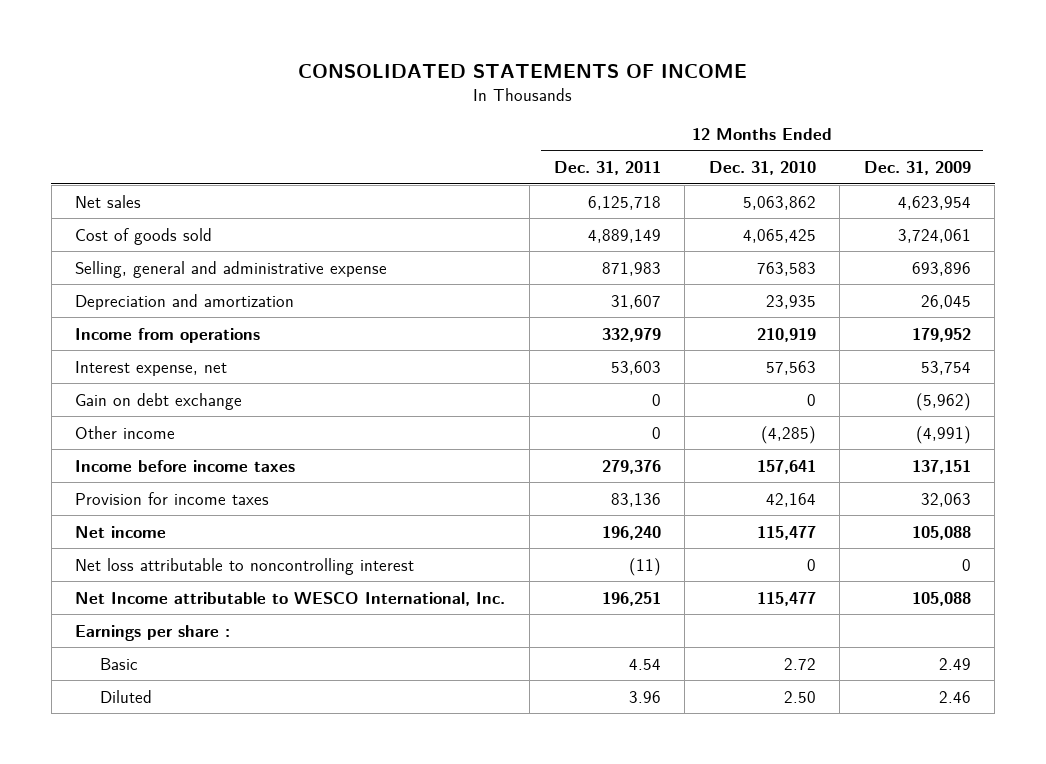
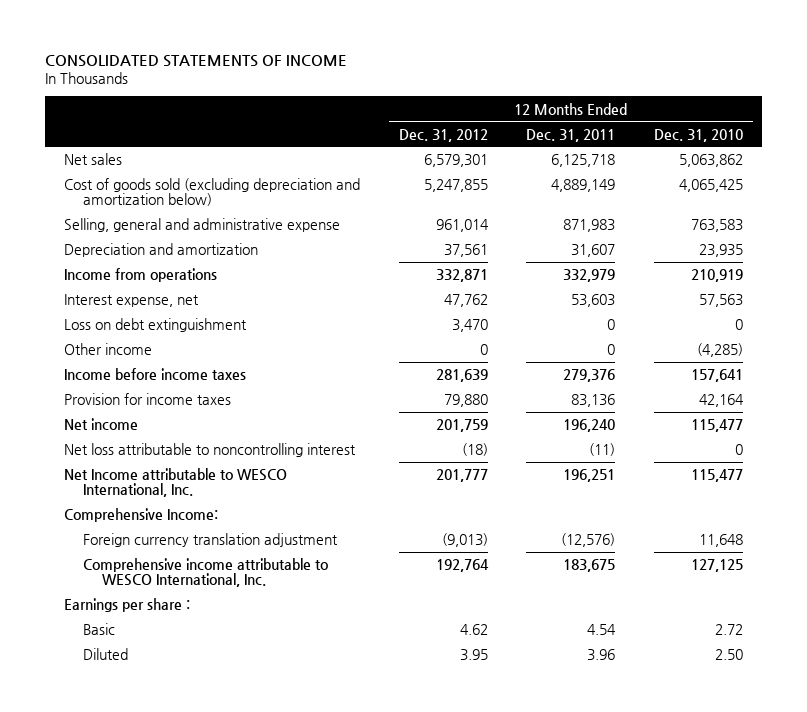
[863,161,971,176] Dec. 31, 2009 -> none
none -> [398,128,488,142] Dec. 31, 2012
[75,227,213,245] Cost of goods sold -> [64,178,361,207] Cost of goods sold (excluding depreciation and amortization below)
[75,392,243,410] Gain on debt exchange -> [64,318,248,333] Loss on debt extinguishment
none -> [64,508,219,523] Comprehensive Income:
none -> [82,533,338,548] Foreign currency translation adjustment
none -> [82,558,328,588] Comprehensive income attributable to WESCO International, Inc.

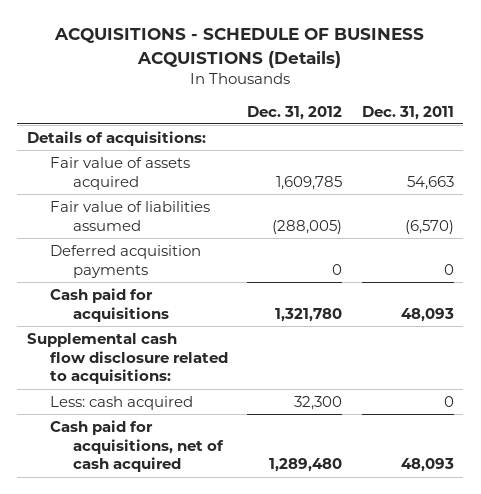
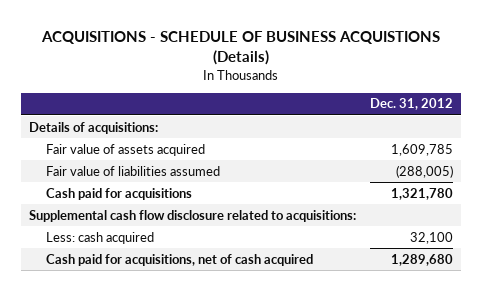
[361,105,454,120] Dec. 31, 2011 -> none
[50,244,202,278] Deferred acquisition payments -> none
[294,395,343,410] 32,300 -> [410,231,454,244] 32,100
[269,458,343,473] 1,289,480 -> [391,253,454,266] 1,289,680

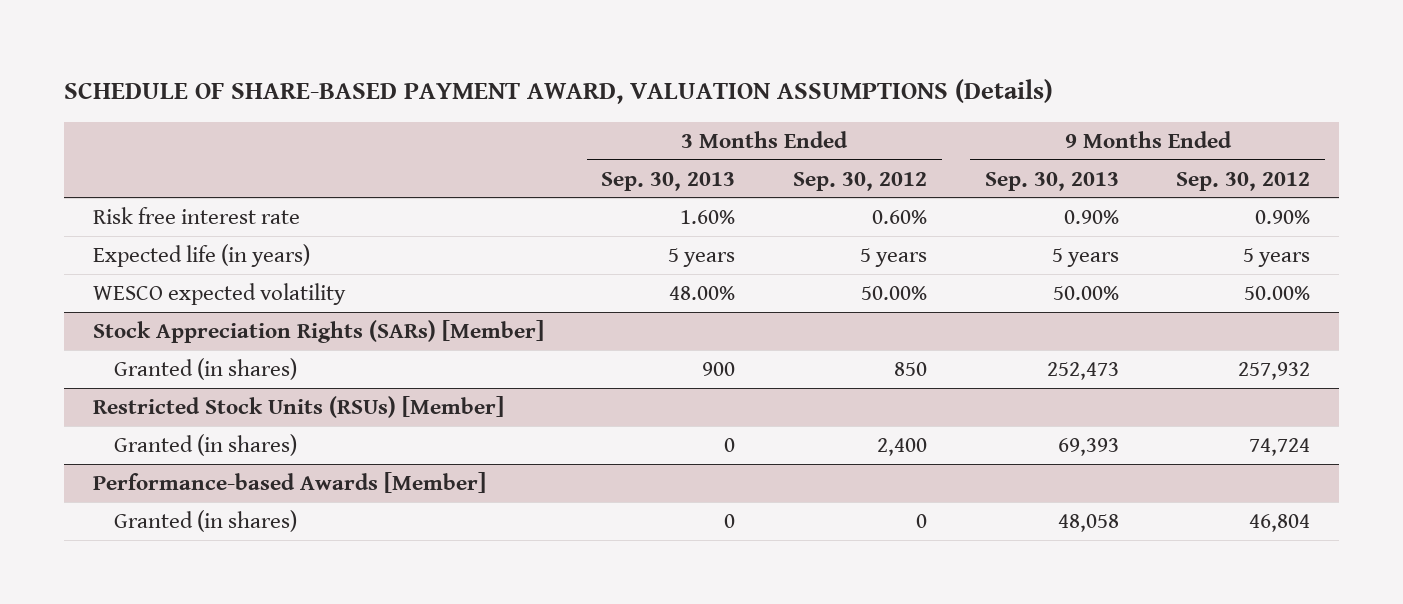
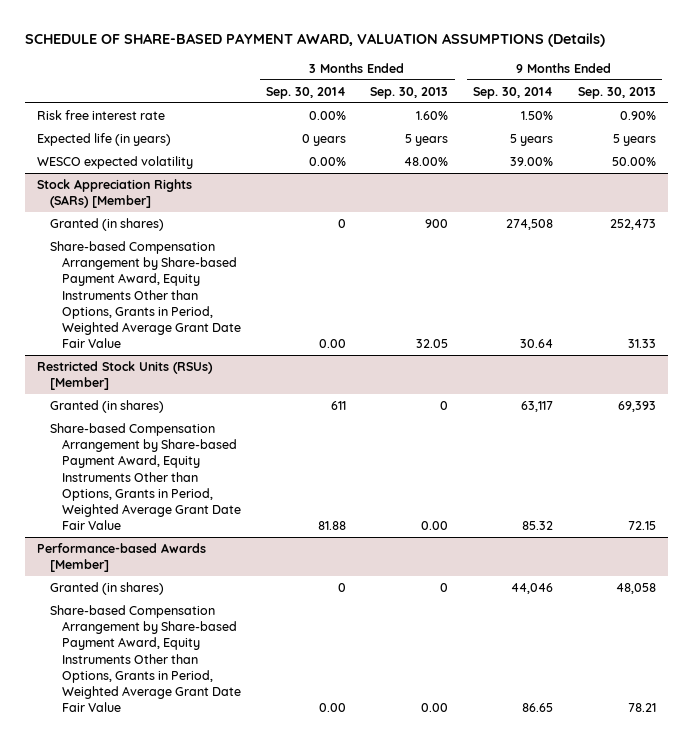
[793,171,928,191] Sep. 30, 2012 -> none
[1176,171,1311,191] Sep. 30, 2012 -> none
none -> [265,86,346,99] Sep. 30, 2014
none -> [473,86,554,99] Sep. 30, 2014
none -> [49,240,242,349] Share-based Compensation Arrangement by Share-based Payment Award, Equity Instruments Other than Options, Grants in Period, Weighted Average Grant Date Fair Value
none -> [49,422,242,531] Share-based Compensation Arrangement by Share-based Payment Award, Equity Instruments Other than Options, Grants in Period, Weighted Average Grant Date Fair Value
none -> [49,604,242,713] Share-based Compensation Arrangement by Share-based Payment Award, Equity Instruments Other than Options, Grants in Period, Weighted Average Grant Date Fair Value

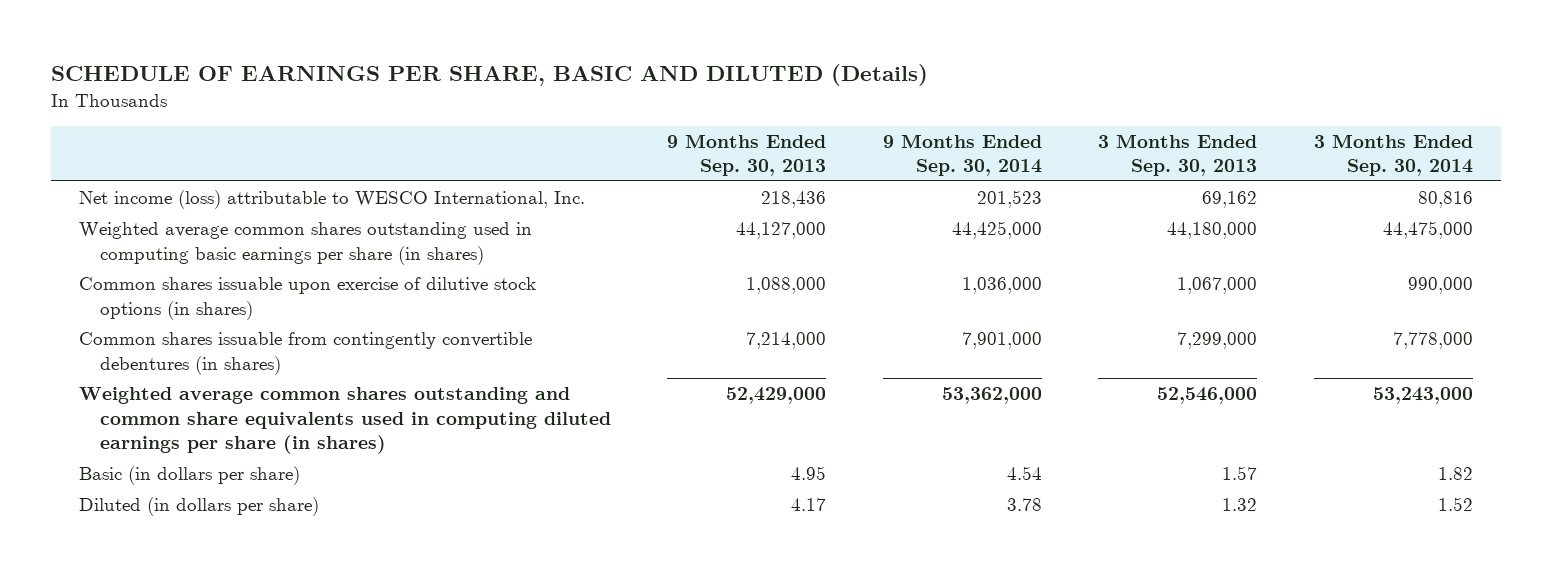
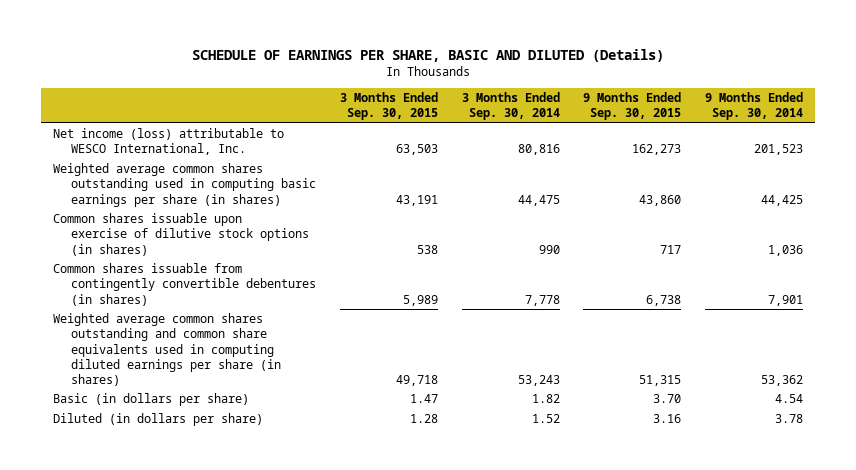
[667,133,827,177] 9 Months Ended Sep. 30, 2013 -> none
[1098,133,1258,177] 3 Months Ended Sep. 30, 2013 -> none
none -> [339,92,438,121] 3 Months Ended Sep. 30, 2015
none -> [583,92,682,121] 9 Months Ended Sep. 30, 2015
[951,220,1042,239] 44,425,000 -> [761,194,804,206] 44,425
[1382,220,1473,239] 44,475,000 -> [517,194,560,206] 44,475
[961,276,1042,294] 1,036,000 -> [768,244,804,256] 1,036
[1407,276,1473,294] 990,000 -> [538,244,560,254] 990
[961,331,1042,349] 7,901,000 -> [768,294,804,306] 7,901
[1392,331,1473,349] 7,778,000 -> [524,294,560,306] 7,778
[941,386,1042,404] 53,362,000 -> [761,374,804,386] 53,362
[1372,386,1473,404] 53,243,000 -> [517,374,560,386] 53,243

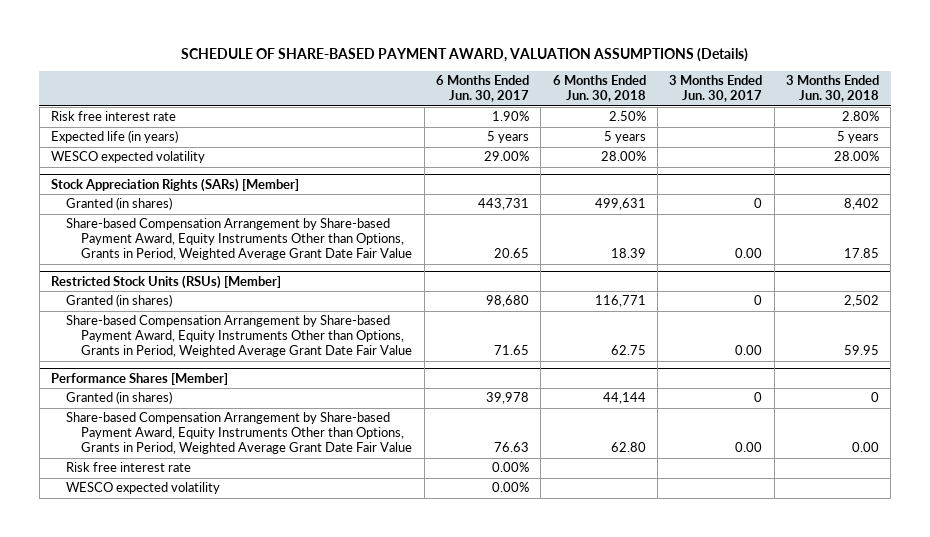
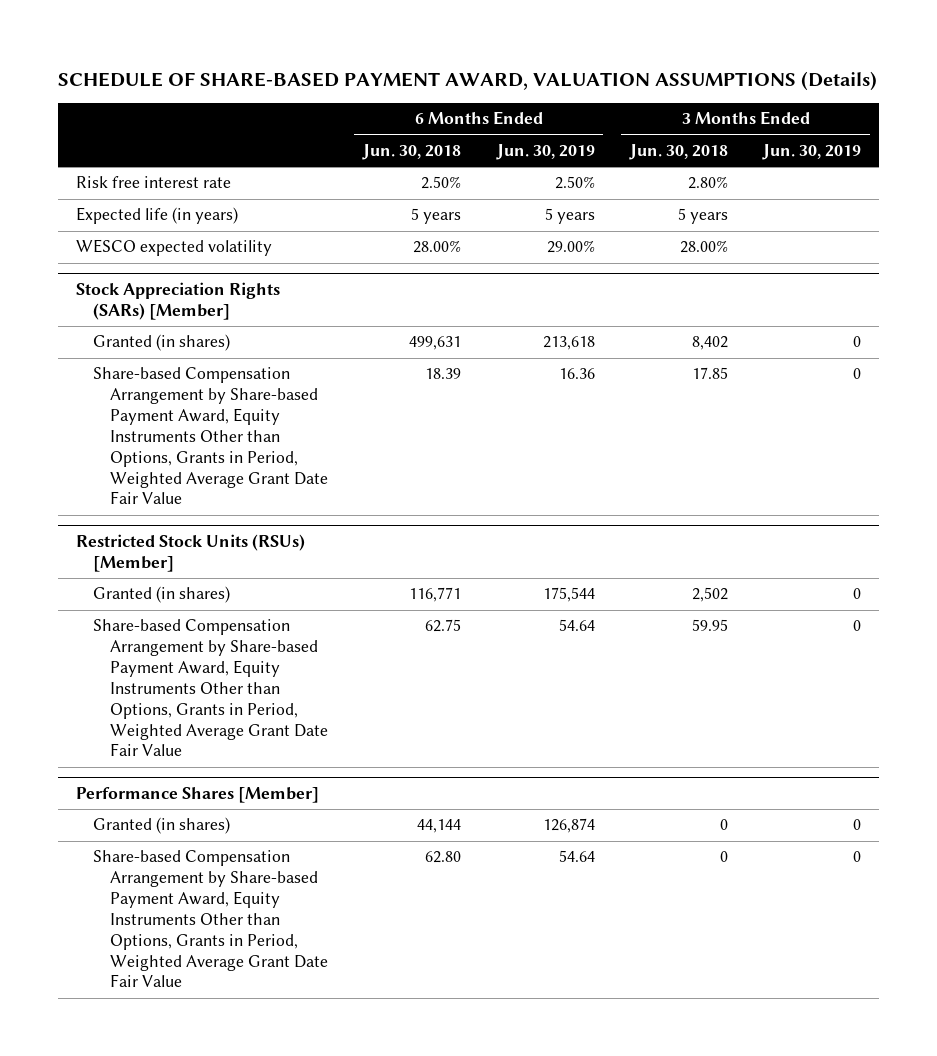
[435,75,529,103] 6 Months Ended Jun. 30, 2017 -> none
[669,75,763,103] 3 Months Ended Jun. 30, 2017 -> none
none -> [495,143,595,160] Jun. 30, 2019
none -> [762,143,862,160] Jun. 30, 2019
[66,462,192,473] Risk free interest rate -> none
[66,482,221,495] WESCO expected volatility -> none
[851,442,879,453] 0.00 -> [719,851,728,863] 0

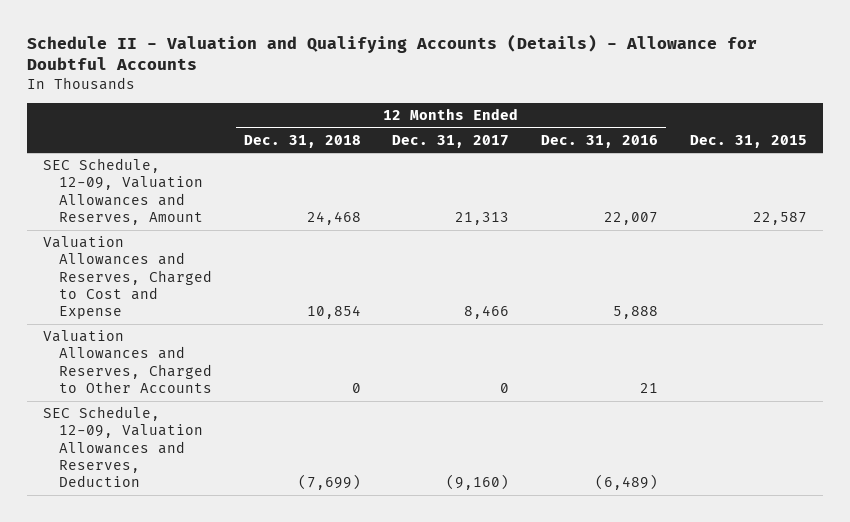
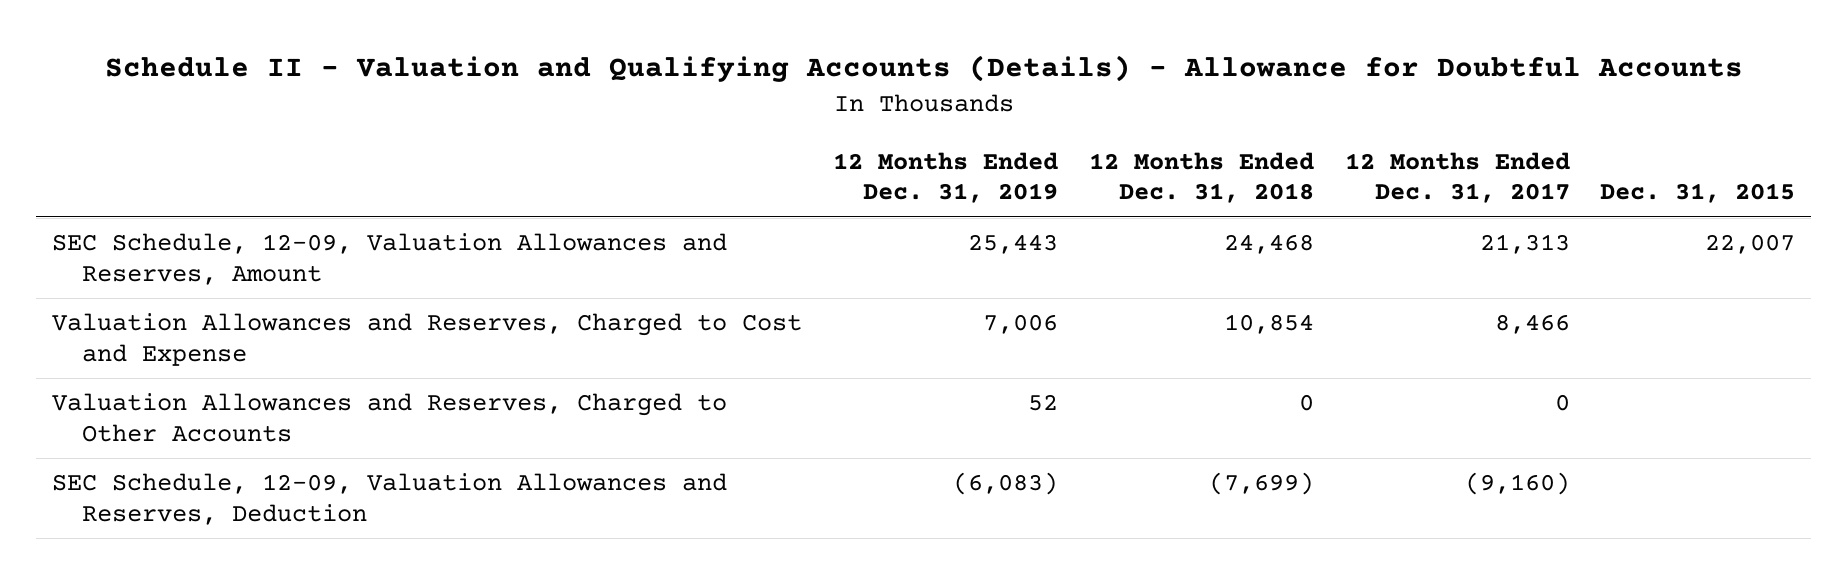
[541,134,659,148] Dec. 31, 2016 -> none
none -> [832,151,1058,204] 12 Months Ended Dec. 31, 2019
[752,211,807,225] 22,587 -> [1705,234,1796,255] 22,007

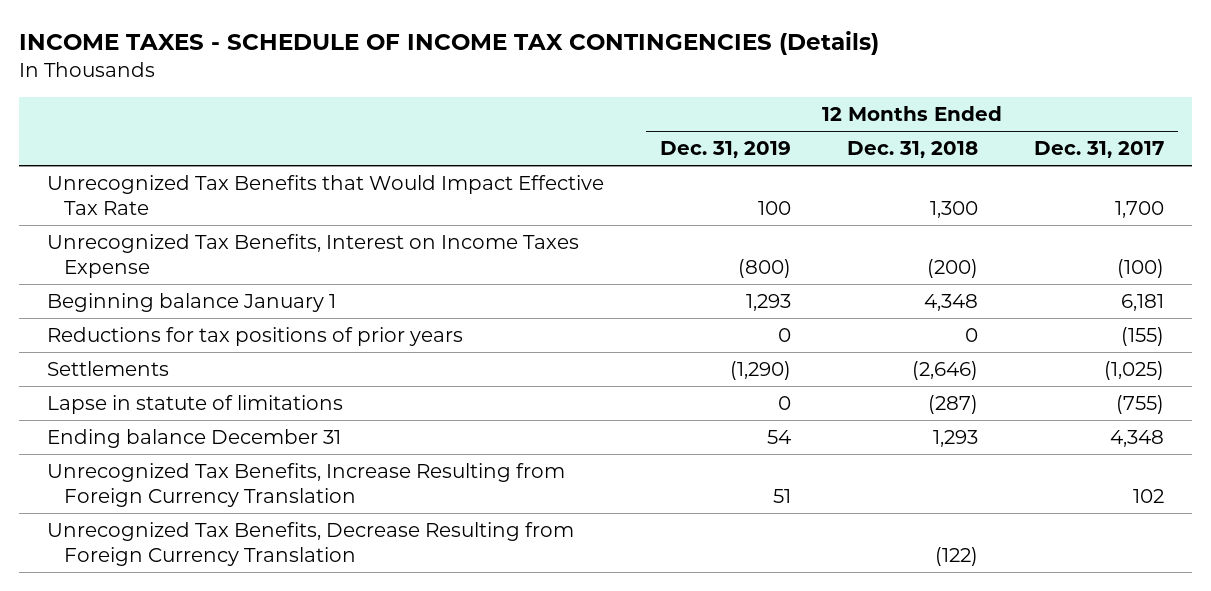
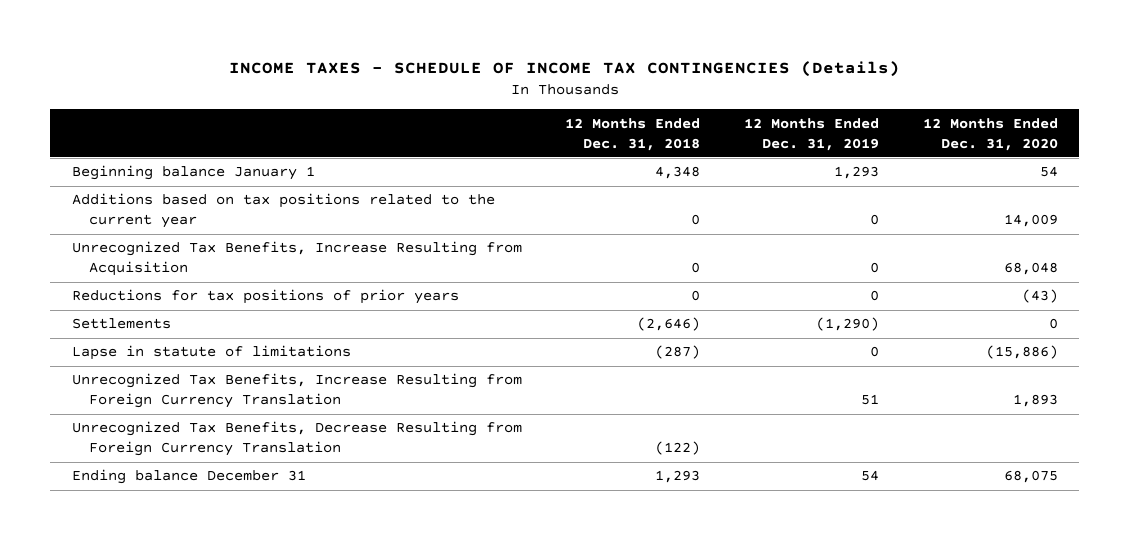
[1034,141,1165,159] Dec. 31, 2017 -> none
none -> [922,117,1058,151] 12 Months Ended Dec. 31, 2020
[46,174,604,215] Unrecognized Tax Benefits that Would Impact Effective Tax Rate -> none
[46,233,579,278] Unrecognized Tax Benefits, Interest on Income Taxes Expense -> none
none -> [71,193,495,229] Additions based on tax positions related to the current year
none -> [71,241,522,277] Unrecognized Tax Benefits, Increase Resulting from Acquisition
[46,428,341,448] Ending balance December 31 -> [71,469,306,485] Ending balance December 31

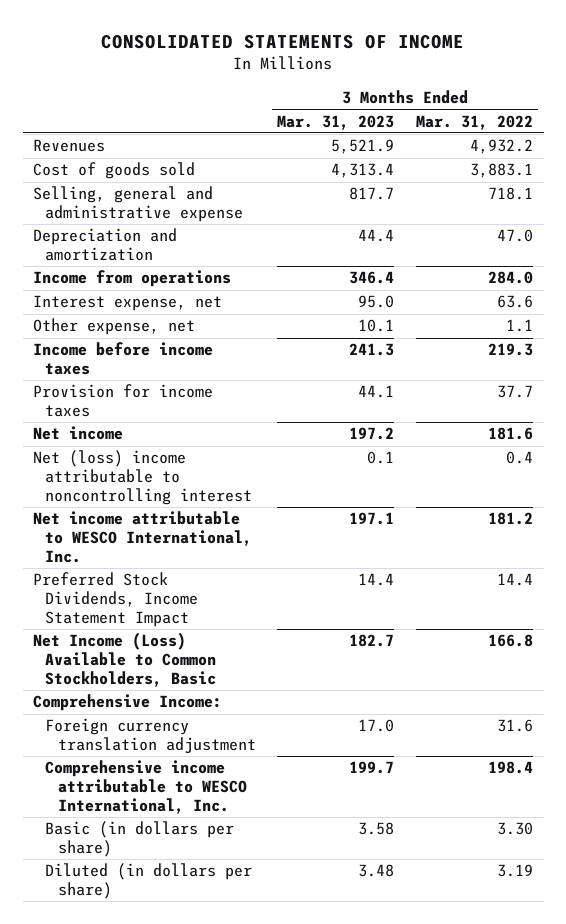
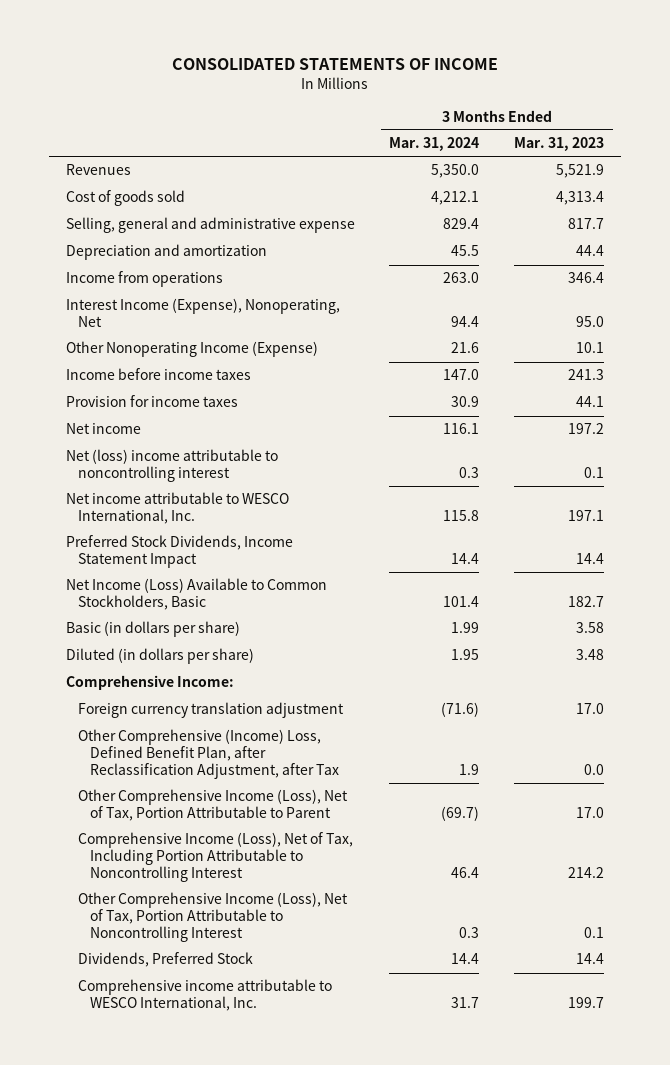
[415,114,533,130] Mar. 31, 2022 -> none
none -> [389,137,480,152] Mar. 31, 2024
[33,295,223,312] Interest expense, net -> [65,298,340,328] Interest Income (Expense), Nonoperating, Net
[33,318,196,336] Other expense, net -> [65,341,318,358] Other Nonoperating Income (Expense)
[45,821,235,858] Basic (in dollars per share) -> [65,621,240,638] Basic (in dollars per share)
[45,863,253,900] Diluted (in dollars per share) -> [65,648,254,665] Diluted (in dollars per share)
none -> [78,729,340,780] Other Comprehensive (Income) Loss, Defined Benefit Plan, after Reclassification Adjustment, after Tax
none -> [78,789,349,822] Other Comprehensive Income (Loss), Net of Tax, Portion Attributable to Parent
none -> [78,832,354,883] Comprehensive Income (Loss), Net of Tax, Including Portion Attributable to Noncontrolling Interest
none -> [78,892,349,943] Other Comprehensive Income (Loss), Net of Tax, Portion Attributable to Noncontrolling Interest
none -> [78,952,254,968] Dividends, Preferred Stock

